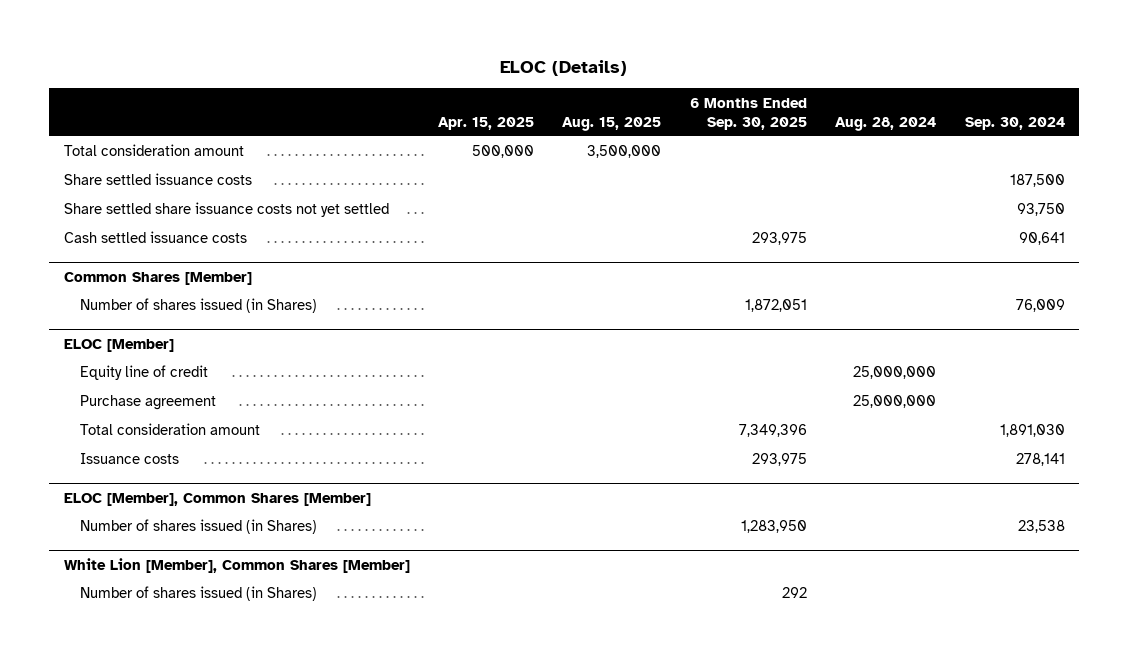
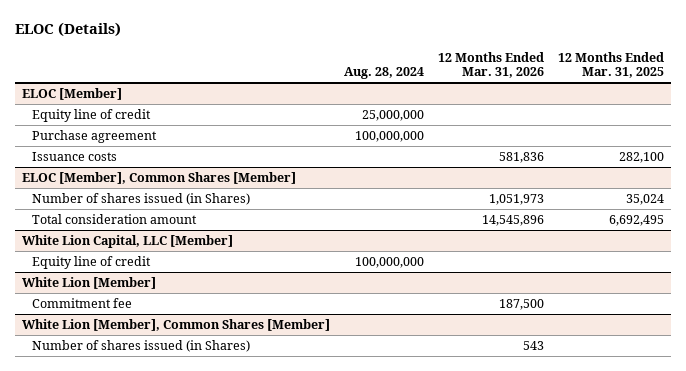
[438,116,535,130] Apr. 15, 2025 -> none
[562,116,662,131] Aug. 15, 2025 -> none
[689,97,807,130] 6 Months Ended Sep. 30, 2025 -> none
[964,116,1065,130] Sep. 30, 2024 -> none
none -> [438,51,545,79] 12 Months Ended Mar. 31, 2026
none -> [558,51,665,79] 12 Months Ended Mar. 31, 2025
[63,144,244,157] Total consideration amount -> none
[63,173,252,186] Share settled issuance costs -> none
[63,202,389,218] Share settled share issuance costs not yet settled -> none
[63,231,247,244] Cash settled issuance costs -> none
[63,272,252,286] Common Shares [Member] -> none
[80,298,318,314] Number of shares issued (in Shares) -> none
[80,423,261,436] Total consideration amount -> none
[853,395,937,409] 25,000,000 -> [355,130,425,142] 100,000,000
none -> [32,213,198,224] Total consideration amount
none -> [22,234,234,248] White Lion Capital, LLC [Member]
none -> [32,255,152,269] Equity line of credit
none -> [22,276,157,289] White Lion [Member]
none -> [32,297,133,308] Commitment fee

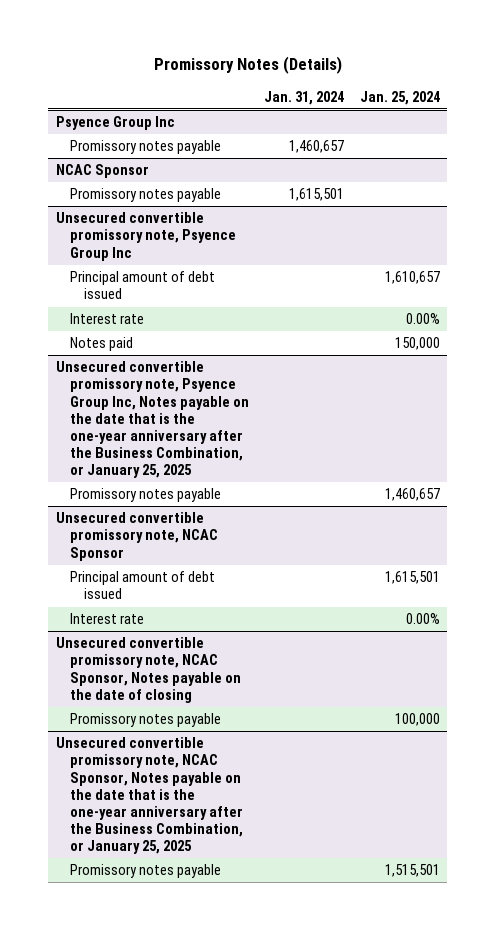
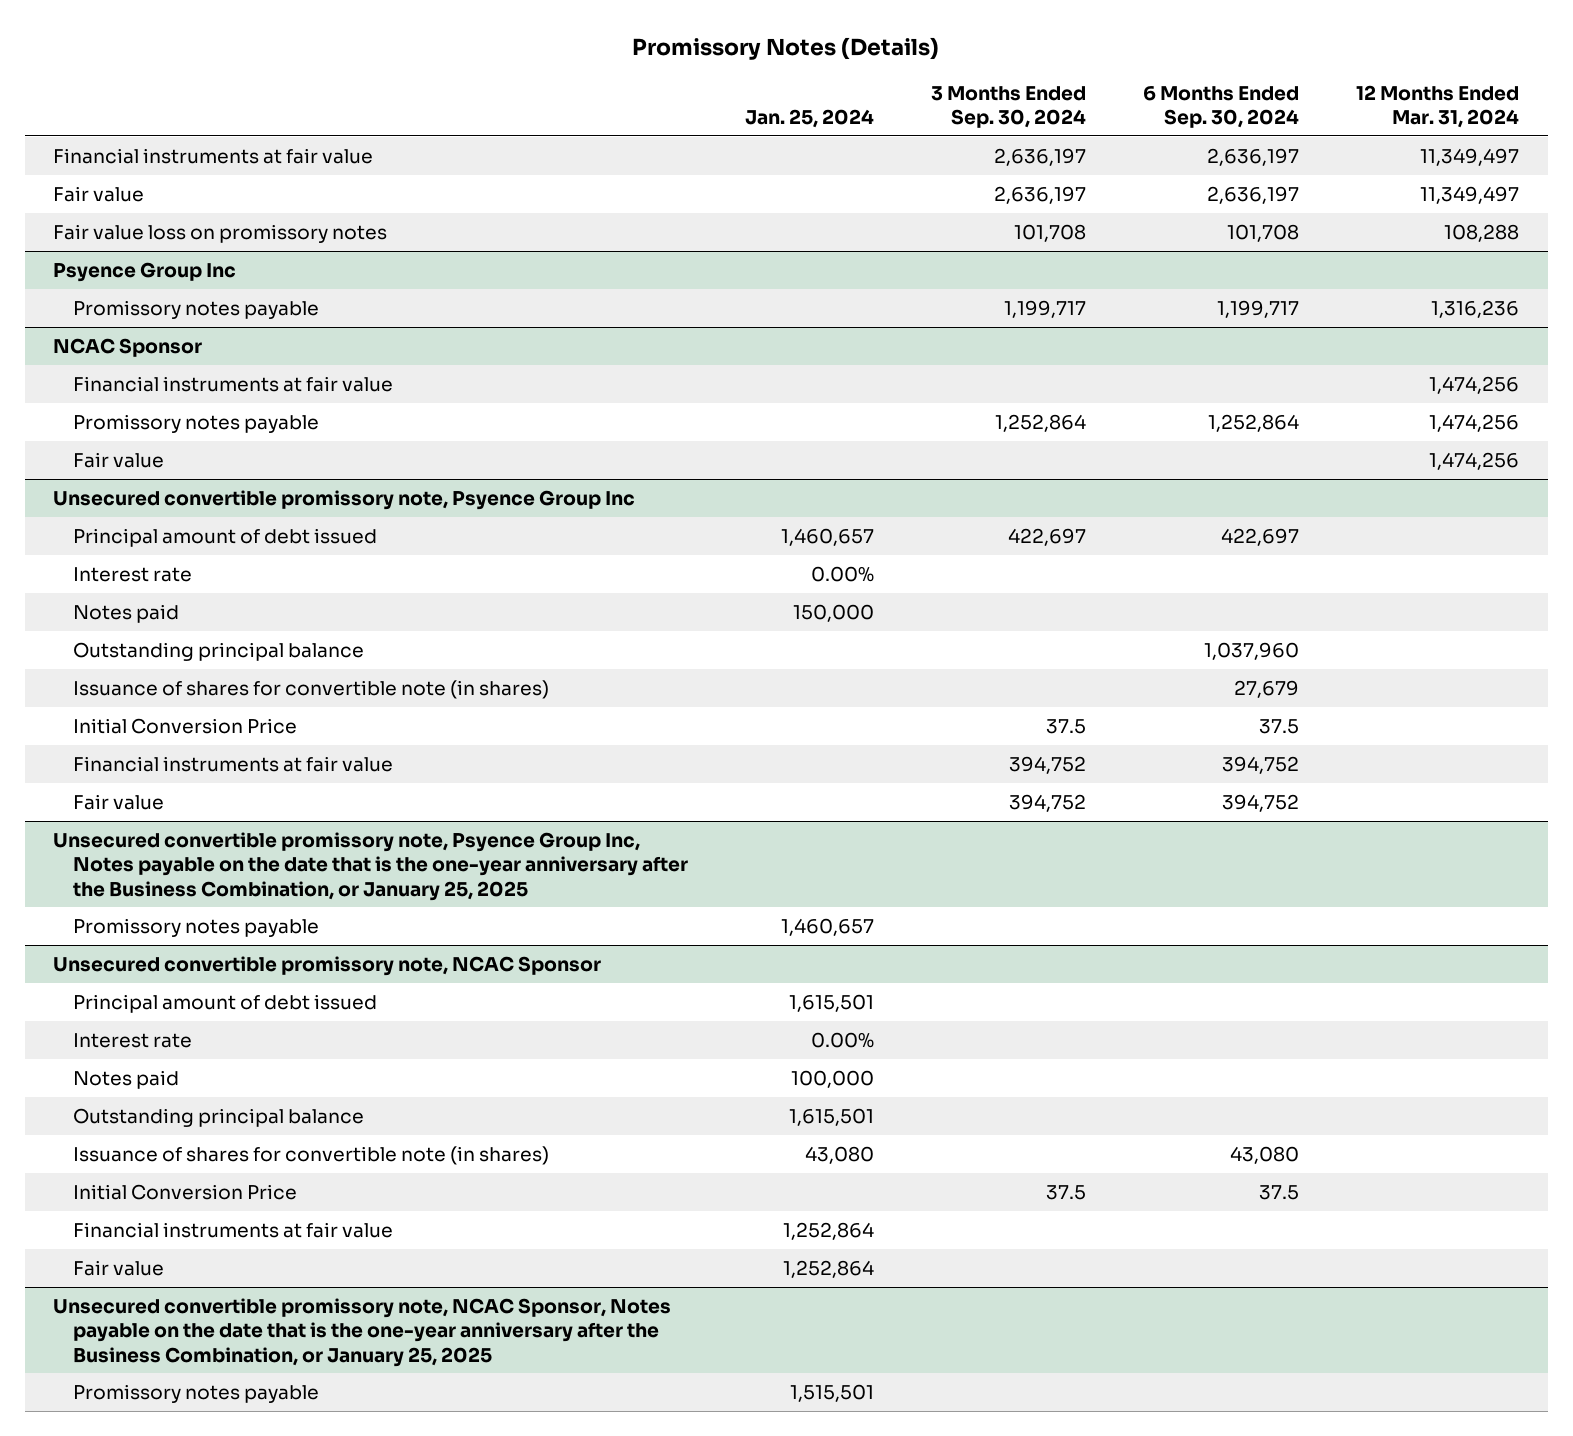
[264,90,345,105] Jan. 31, 2024 -> none
none -> [930,85,1086,129] 3 Months Ended Sep. 30, 2024
none -> [1143,85,1300,129] 6 Months Ended Sep. 30, 2024
none -> [1356,84,1520,129] 12 Months Ended Mar. 31, 2024
none -> [53,147,374,164] Financial instruments at fair value
none -> [53,185,145,202] Fair value
none -> [53,223,388,243] Fair value loss on promissory notes
none -> [72,375,393,392] Financial instruments at fair value
none -> [72,451,164,468] Fair value
[384,271,440,285] 1,610,657 -> [780,527,874,546] 1,460,657
none -> [72,641,364,661] Outstanding principal balance
none -> [72,679,549,699] Issuance of shares for convertible note (in shares)
none -> [72,717,297,734] Initial Conversion Price
none -> [72,755,393,772] Financial instruments at fair value
none -> [72,793,164,810] Fair value
[55,637,241,703] Unsecured convertible promissory note, NCAC Sponsor, Notes payable on the date of closing -> none
[69,713,221,728] Promissory notes payable -> none
none -> [72,1069,179,1089] Notes paid
none -> [72,1107,364,1127] Outstanding principal balance
none -> [72,1145,549,1165] Issuance of shares for convertible note (in shares)
none -> [72,1183,297,1200] Initial Conversion Price
none -> [72,1221,393,1238] Financial instruments at fair value
none -> [72,1259,164,1276] Fair value

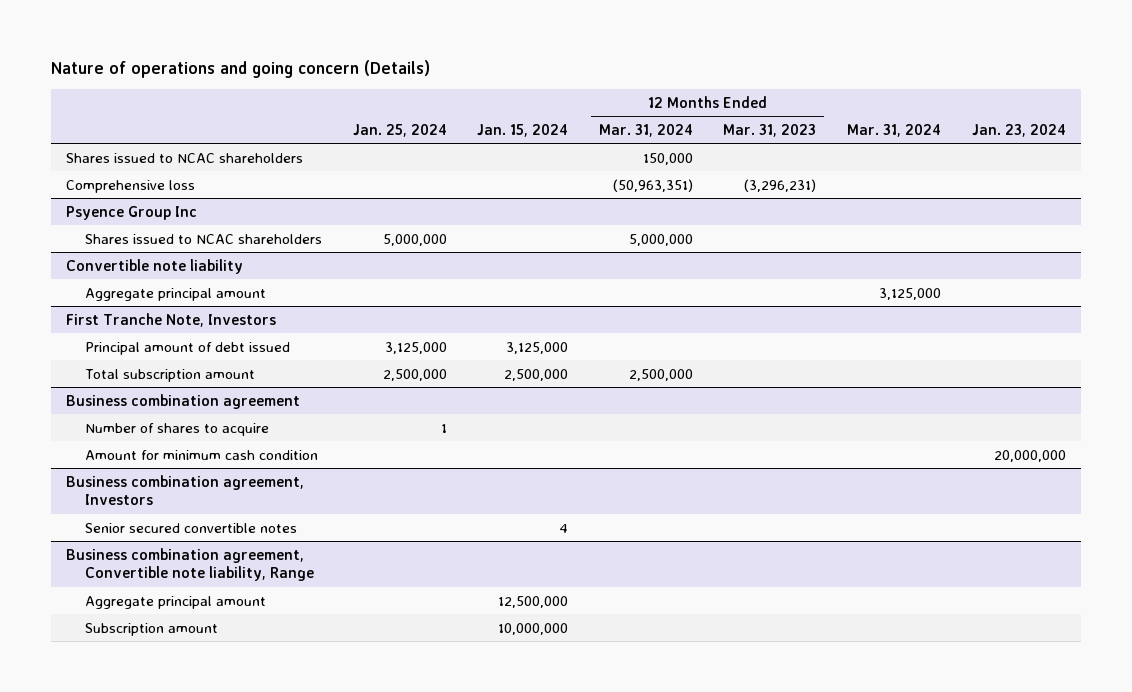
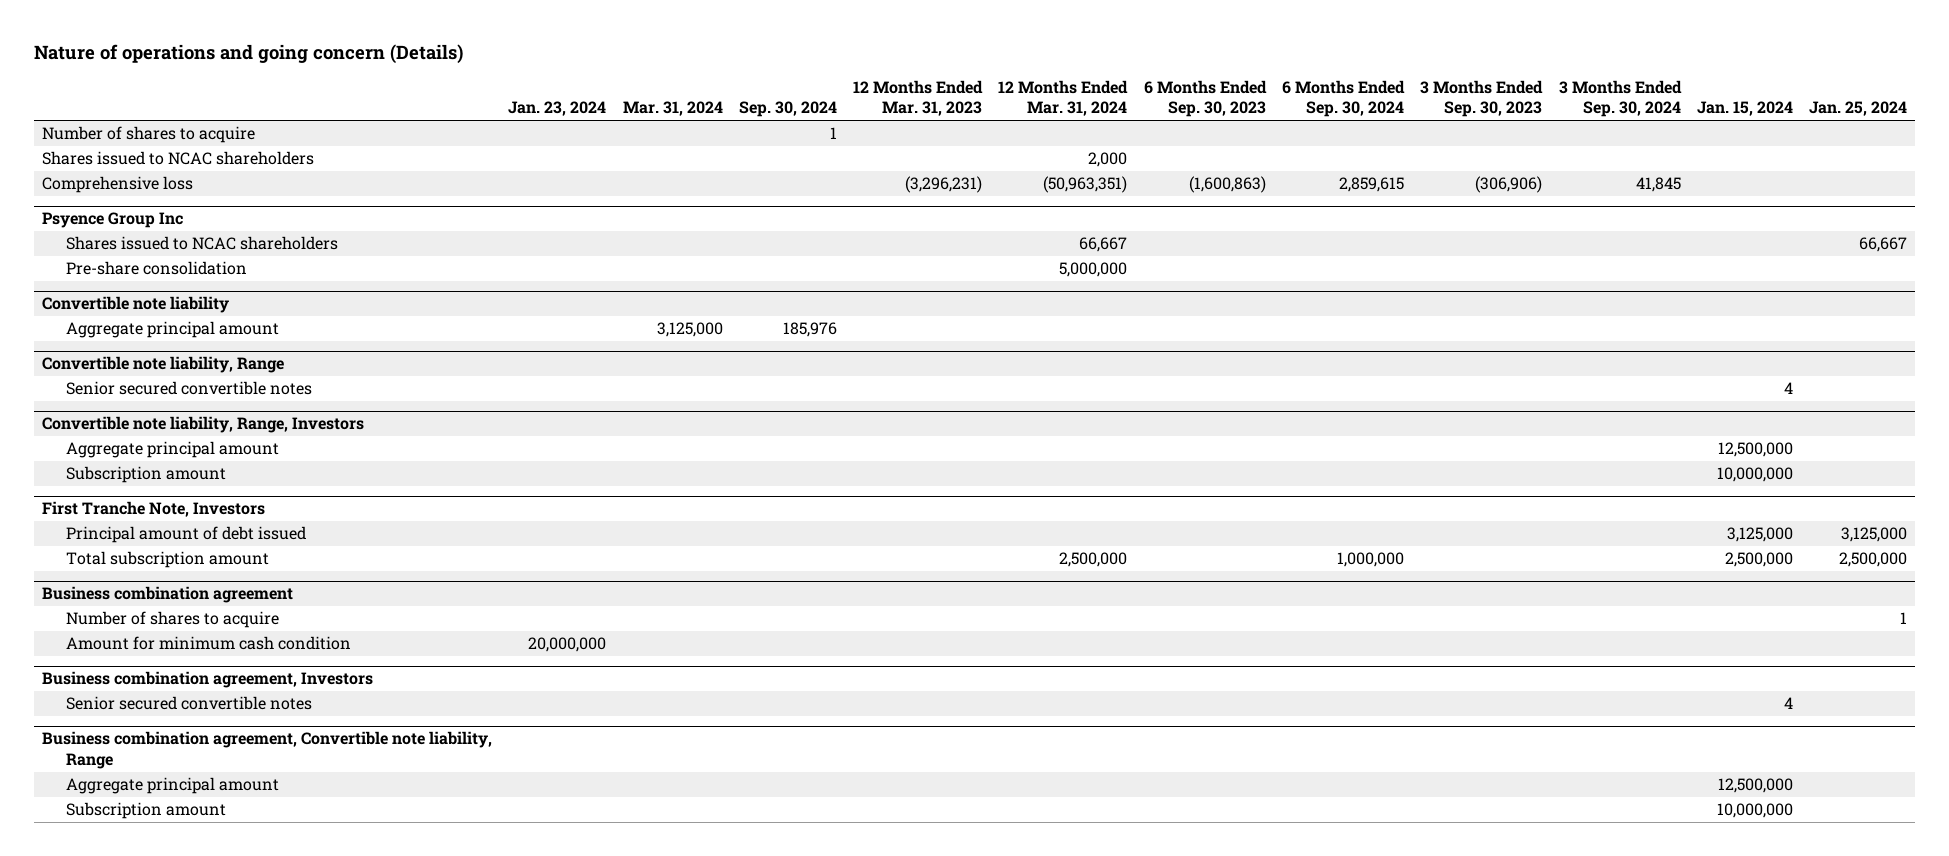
none -> [738,101,837,118] Sep. 30, 2024
none -> [1143,79,1267,118] 6 Months Ended Sep. 30, 2023
none -> [1281,79,1405,118] 6 Months Ended Sep. 30, 2024
none -> [1420,79,1544,118] 3 Months Ended Sep. 30, 2023
none -> [1558,79,1682,118] 3 Months Ended Sep. 30, 2024
none -> [42,126,256,144] Number of shares to acquire
[642,152,693,165] 150,000 -> [1088,152,1128,168] 2,000
[382,233,447,246] 5,000,000 -> [1859,237,1908,253] 66,667
[628,233,693,246] 5,000,000 -> [1079,237,1128,253] 66,667
none -> [66,261,248,276] Pre-share consolidation
none -> [42,356,285,374] Convertible note liability, Range
none -> [66,381,313,396] Senior secured convertible notes
none -> [42,416,365,434] Convertible note liability, Range, Investors
none -> [66,441,280,459] Aggregate principal amount
none -> [66,466,227,484] Subscription amount

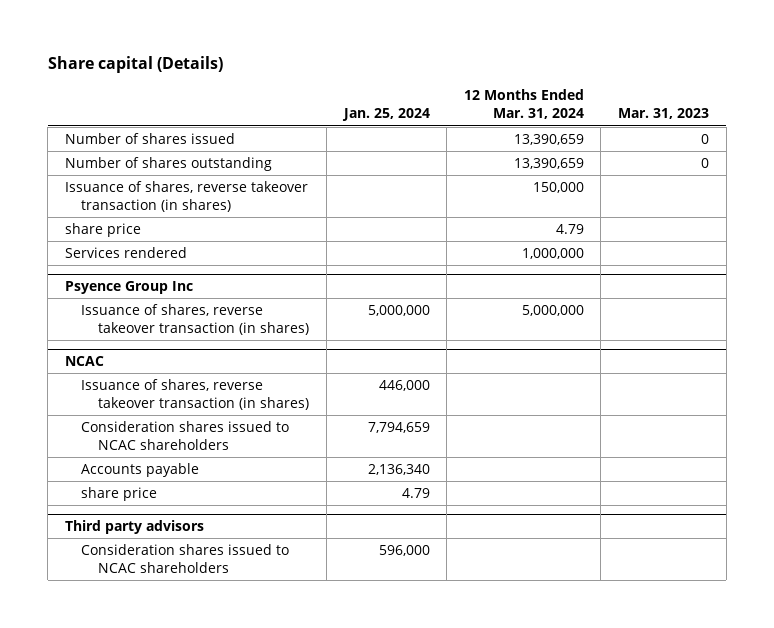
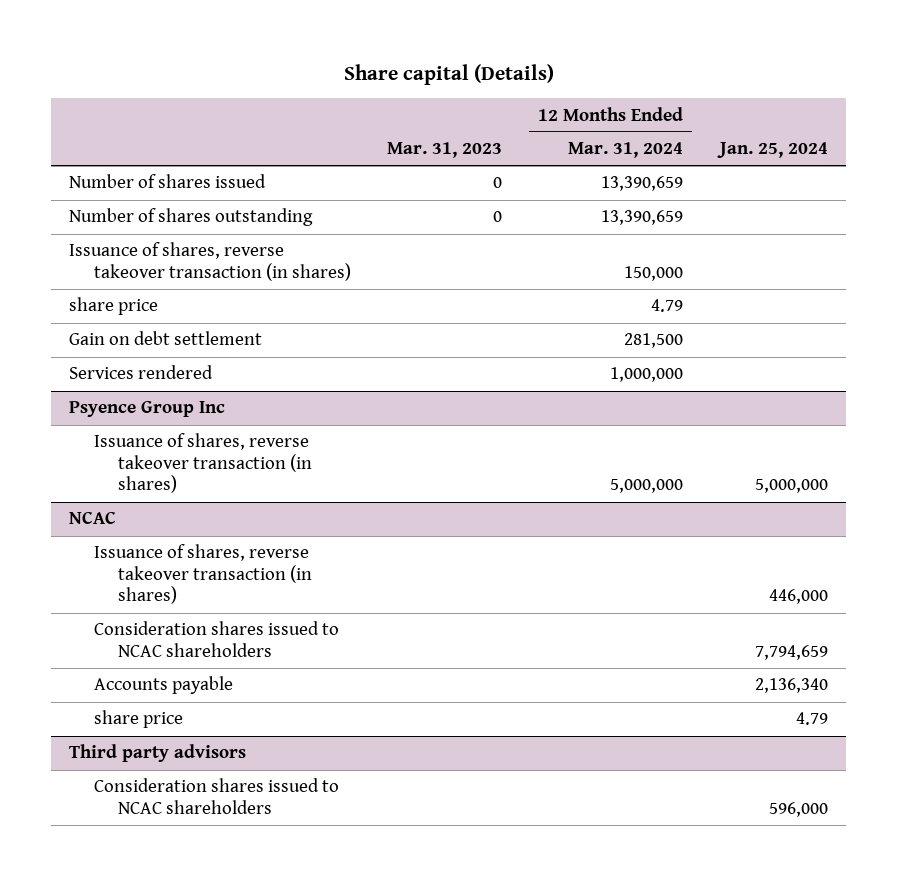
none -> [69,331,263,346] Gain on debt settlement

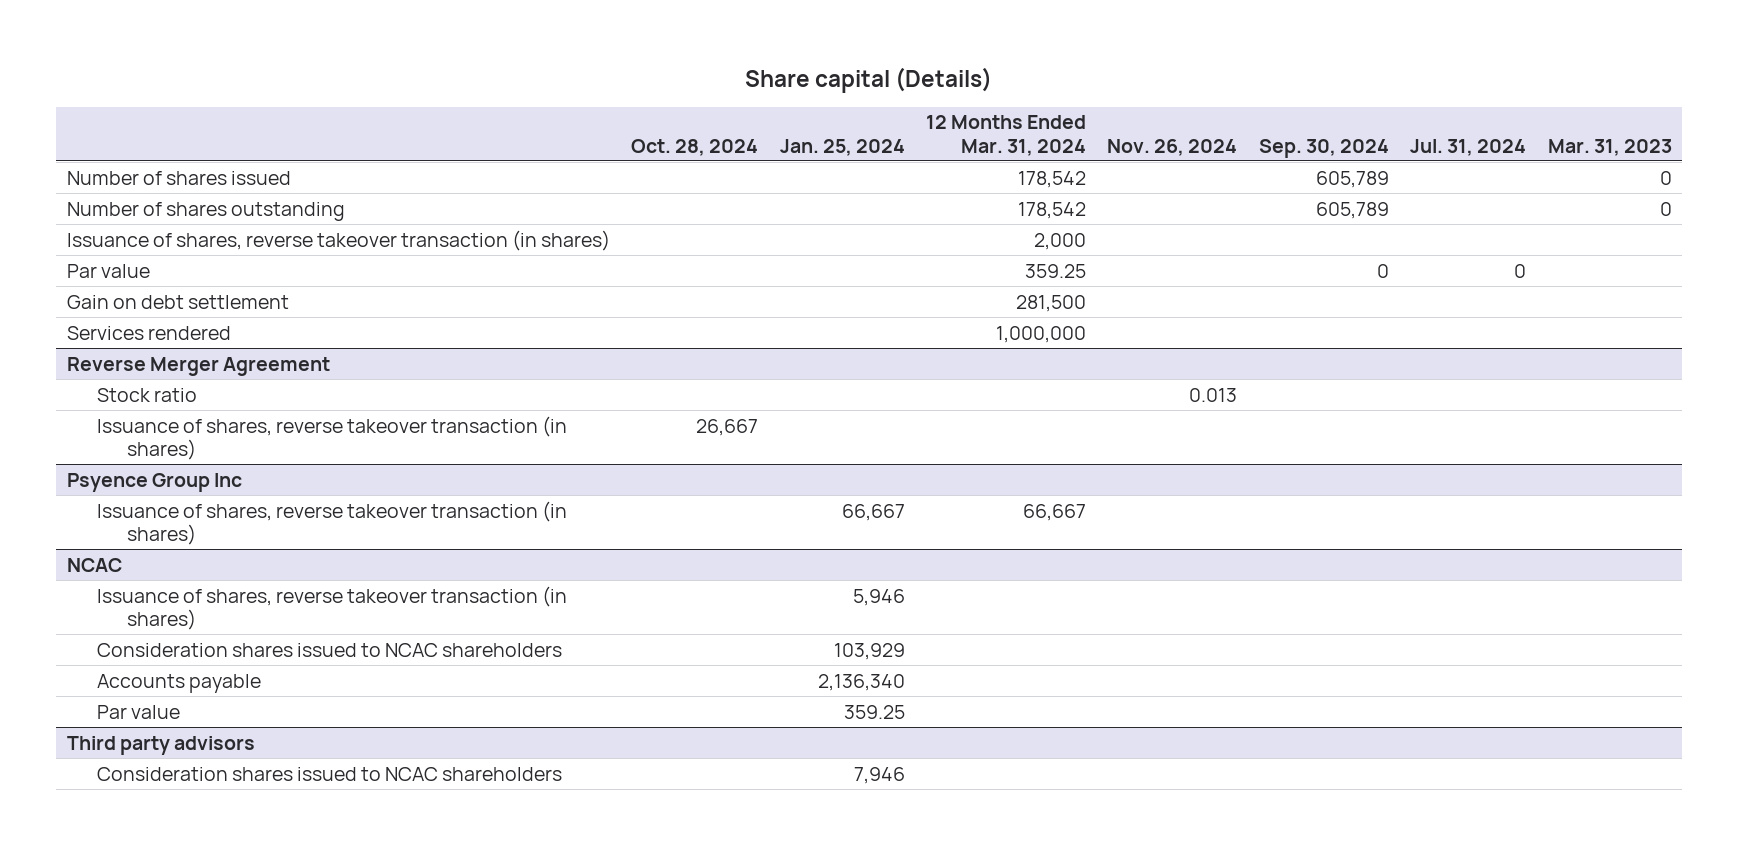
none -> [631,138,759,156] Oct. 28, 2024
none -> [1107,138,1238,156] Nov. 26, 2024
none -> [1258,138,1389,158] Sep. 30, 2024
none -> [1410,138,1527,156] Jul. 31, 2024
[69,297,159,316] share price -> none
[601,176,684,192] 13,390,659 -> [1018,170,1087,188] 178,542
[601,210,684,226] 13,390,659 -> [1018,201,1087,219] 178,542
[624,265,684,281] 150,000 -> [1034,232,1087,250] 2,000
none -> [67,263,151,278] Par value
none -> [67,356,331,376] Reverse Merger Agreement
none -> [97,387,198,402] Stock ratio
none -> [97,415,568,460] Issuance of shares, reverse takeover transaction (in shares)
[610,479,684,494] 5,000,000 -> [1023,503,1087,521] 66,667
[754,479,828,494] 5,000,000 -> [841,503,905,521] 66,667
[768,589,828,605] 446,000 -> [852,588,905,606] 5,946
[754,644,828,660] 7,794,659 -> [833,642,905,660] 103,929
[93,710,183,729] share price -> none
none -> [97,704,181,719] Par value
[768,801,828,817] 596,000 -> [853,766,905,784] 7,946

